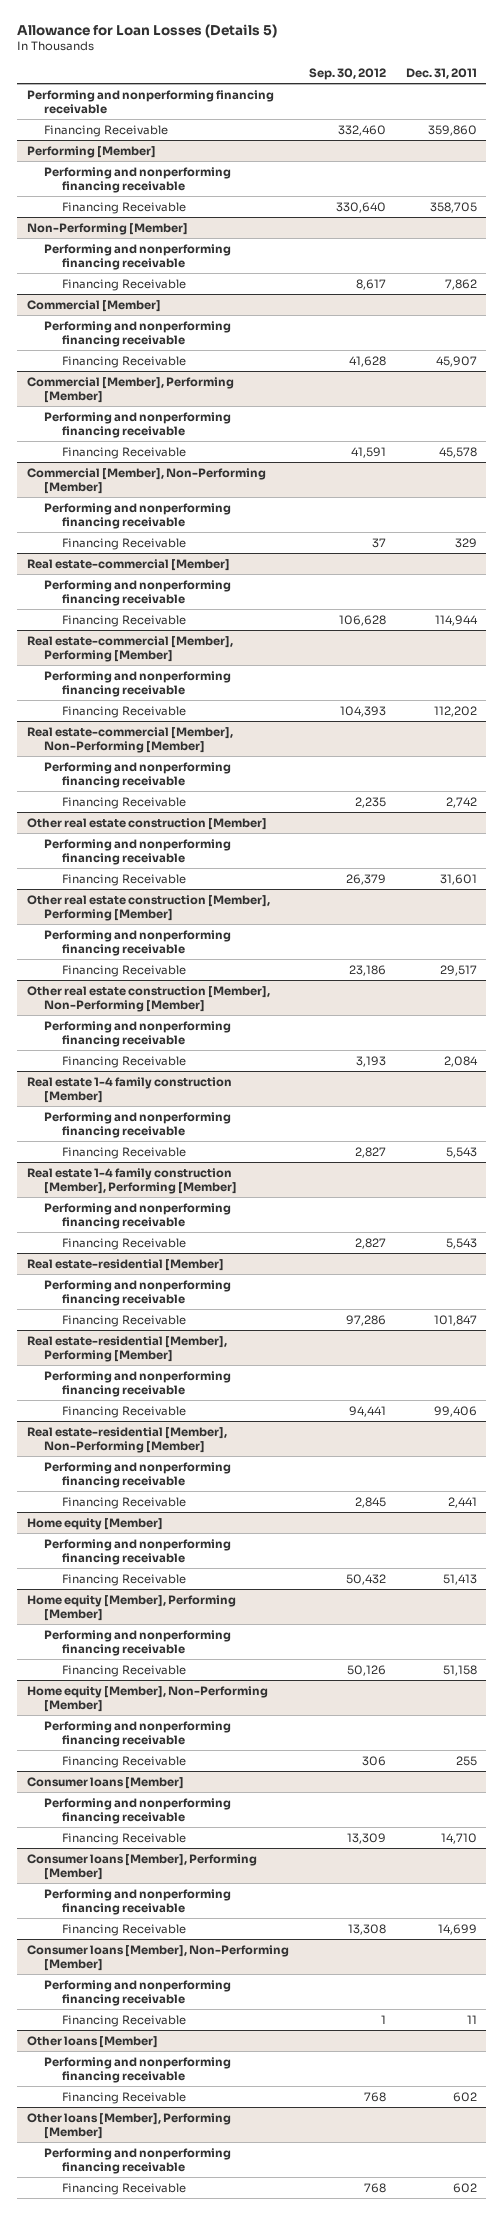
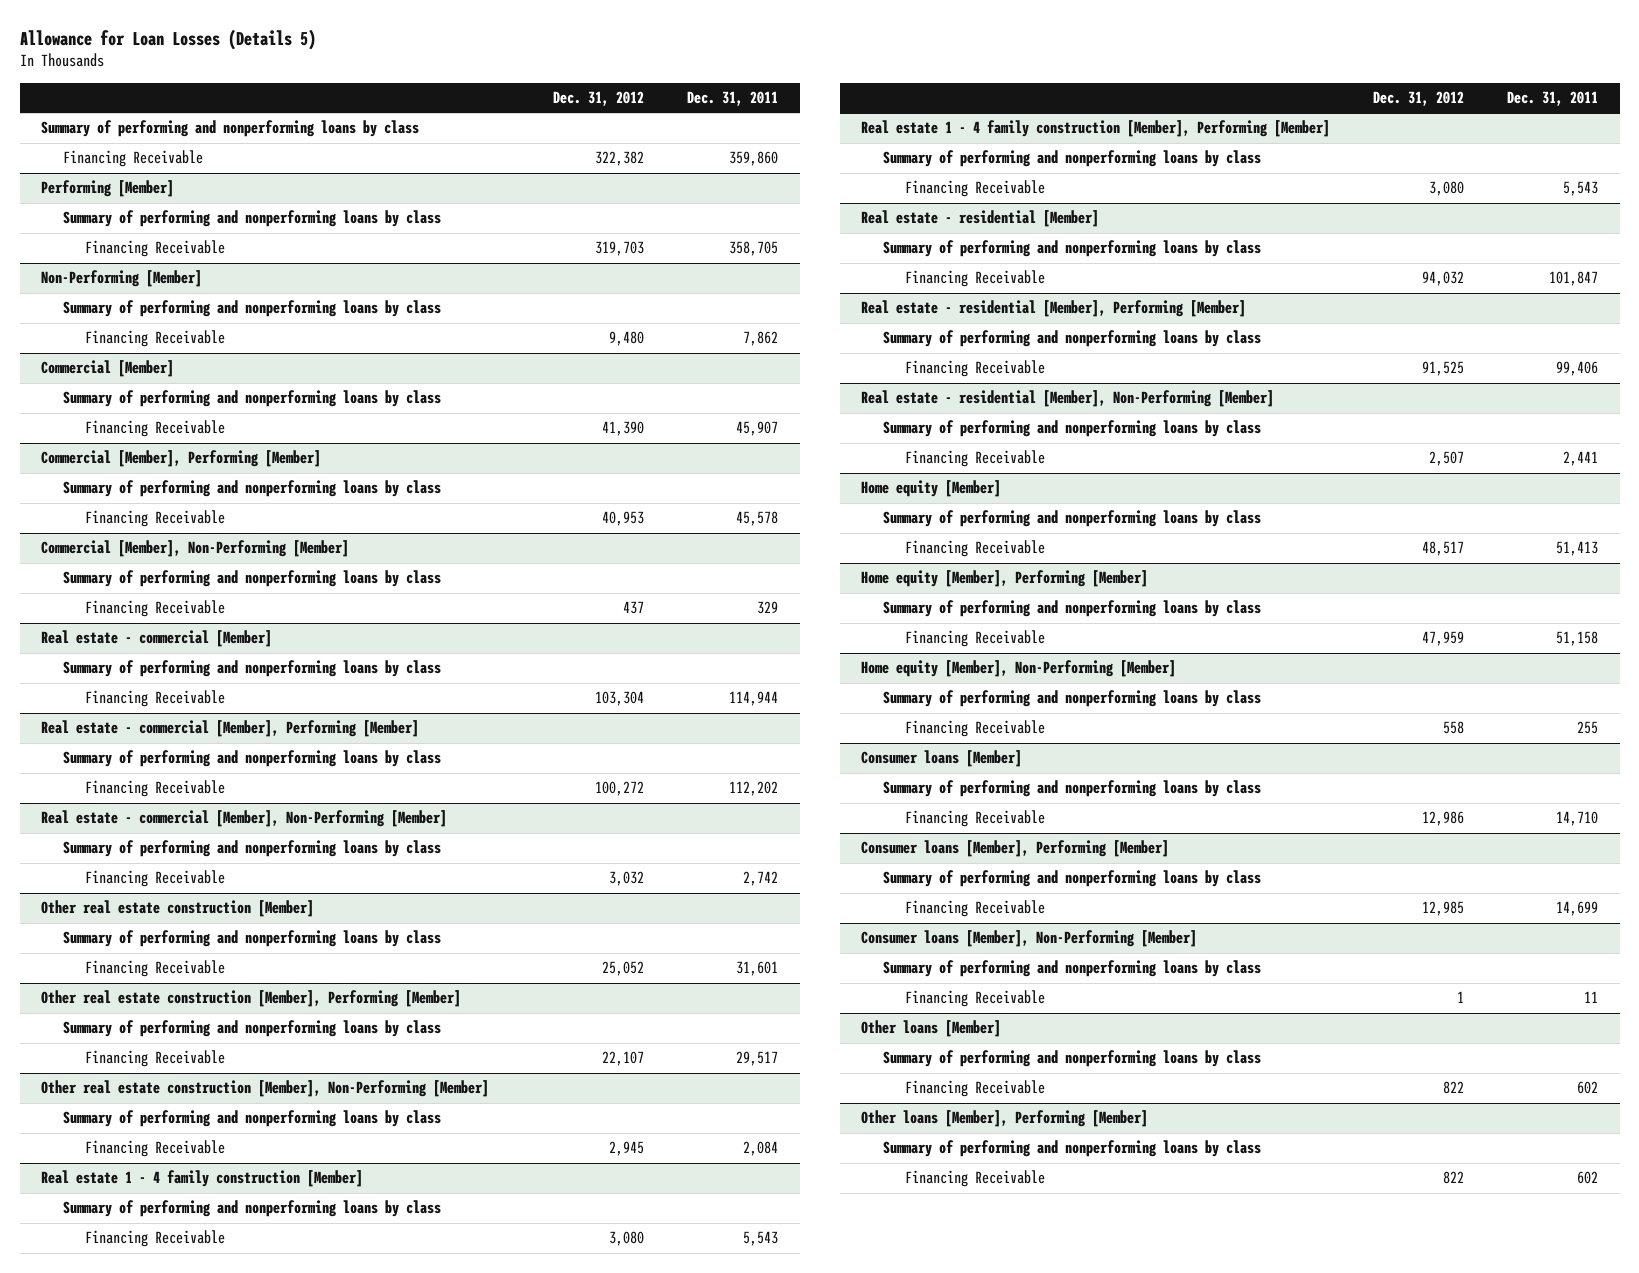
[308,67,386,80] Sep. 30, 2012 -> none
none -> [553,90,645,106] Dec. 31, 2012
[26,89,274,114] Performing and nonperforming financing receivable -> [41,120,420,138] Summary of performing and nonperforming loans by class
[44,166,232,193] Performing and nonperforming financing receivable -> [63,210,442,228] Summary of performing and nonperforming loans by class
[44,243,232,270] Performing and nonperforming financing receivable -> [63,300,442,318] Summary of performing and nonperforming loans by class
[44,320,232,347] Performing and nonperforming financing receivable -> [63,390,442,408] Summary of performing and nonperforming loans by class
[44,411,232,438] Performing and nonperforming financing receivable -> [63,480,442,498] Summary of performing and nonperforming loans by class
[44,502,232,529] Performing and nonperforming financing receivable -> [63,570,442,588] Summary of performing and nonperforming loans by class
[26,558,230,571] Real estate-commercial [Member] -> [41,630,273,648] Real estate - commercial [Member]
[44,579,232,606] Performing and nonperforming financing receivable -> [63,660,442,678] Summary of performing and nonperforming loans by class
[26,635,233,662] Real estate-commercial [Member], Performing [Member] -> [41,720,420,738] Real estate - commercial [Member], Performing [Member]
[44,670,232,697] Performing and nonperforming financing receivable -> [63,750,442,768] Summary of performing and nonperforming loans by class
[26,726,233,753] Real estate-commercial [Member], Non-Performing [Member] -> [41,810,448,828] Real estate - commercial [Member], Non-Performing [Member]
[44,761,232,788] Performing and nonperforming financing receivable -> [63,840,442,858] Summary of performing and nonperforming loans by class
[44,838,232,865] Performing and nonperforming financing receivable -> [63,930,442,948] Summary of performing and nonperforming loans by class
[44,929,232,956] Performing and nonperforming financing receivable -> [63,1020,442,1038] Summary of performing and nonperforming loans by class
[44,1020,232,1047] Performing and nonperforming financing receivable -> [63,1110,442,1128] Summary of performing and nonperforming loans by class
[26,1076,232,1103] Real estate 1-4 family construction [Member] -> [41,1170,364,1188] Real estate 1 - 4 family construction [Member]
[44,1111,232,1138] Performing and nonperforming financing receivable -> [63,1200,442,1218] Summary of performing and nonperforming loans by class
[26,1167,238,1194] Real estate 1-4 family construction [Member], Performing [Member] -> [861,120,1331,138] Real estate 1 - 4 family construction [Member], Performing [Member]
[44,1202,232,1229] Performing and nonperforming financing receivable -> [883,150,1262,168] Summary of performing and nonperforming loans by class
[26,1258,224,1271] Real estate-residential [Member] -> [861,210,1100,228] Real estate - residential [Member]
[44,1279,232,1306] Performing and nonperforming financing receivable -> [883,240,1262,258] Summary of performing and nonperforming loans by class
[26,1335,227,1362] Real estate-residential [Member], Performing [Member] -> [861,300,1247,318] Real estate - residential [Member], Performing [Member]
[44,1370,232,1397] Performing and nonperforming financing receivable -> [883,330,1262,348] Summary of performing and nonperforming loans by class
[26,1426,227,1453] Real estate-residential [Member], Non-Performing [Member] -> [861,390,1275,408] Real estate - residential [Member], Non-Performing [Member]
[44,1461,232,1488] Performing and nonperforming financing receivable -> [883,420,1262,438] Summary of performing and nonperforming loans by class
[44,1538,232,1565] Performing and nonperforming financing receivable -> [883,510,1262,528] Summary of performing and nonperforming loans by class
[44,1629,232,1656] Performing and nonperforming financing receivable -> [883,600,1262,618] Summary of performing and nonperforming loans by class
[44,1720,232,1747] Performing and nonperforming financing receivable -> [883,690,1262,708] Summary of performing and nonperforming loans by class
[44,1797,232,1824] Performing and nonperforming financing receivable -> [883,780,1262,798] Summary of performing and nonperforming loans by class
[44,1888,232,1915] Performing and nonperforming financing receivable -> [883,870,1262,888] Summary of performing and nonperforming loans by class
[44,1979,232,2006] Performing and nonperforming financing receivable -> [883,960,1262,978] Summary of performing and nonperforming loans by class
[44,2056,232,2083] Performing and nonperforming financing receivable -> [883,1050,1262,1068] Summary of performing and nonperforming loans by class
[44,2147,232,2174] Performing and nonperforming financing receivable -> [883,1140,1262,1158] Summary of performing and nonperforming loans by class

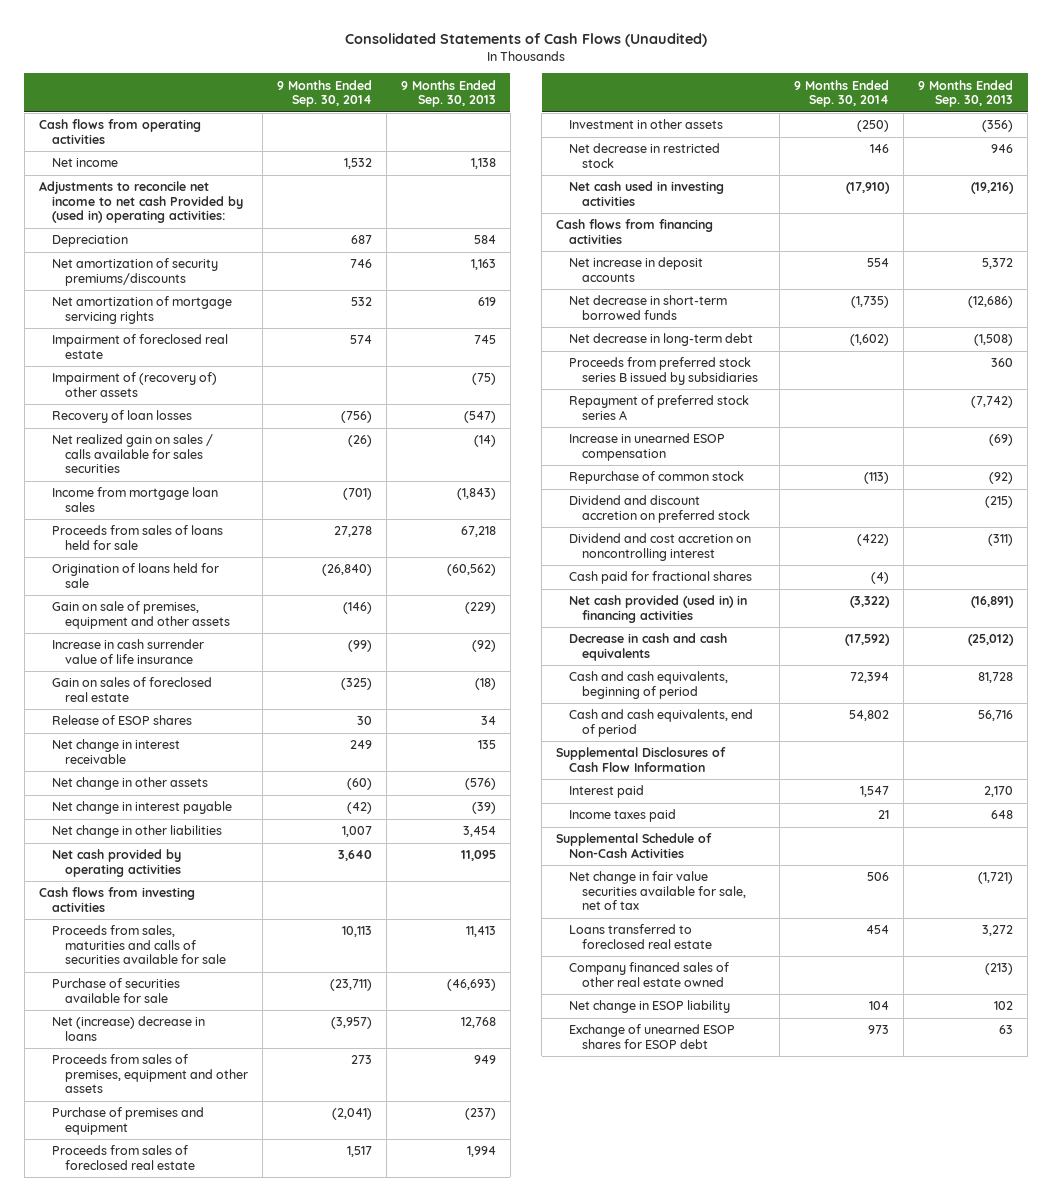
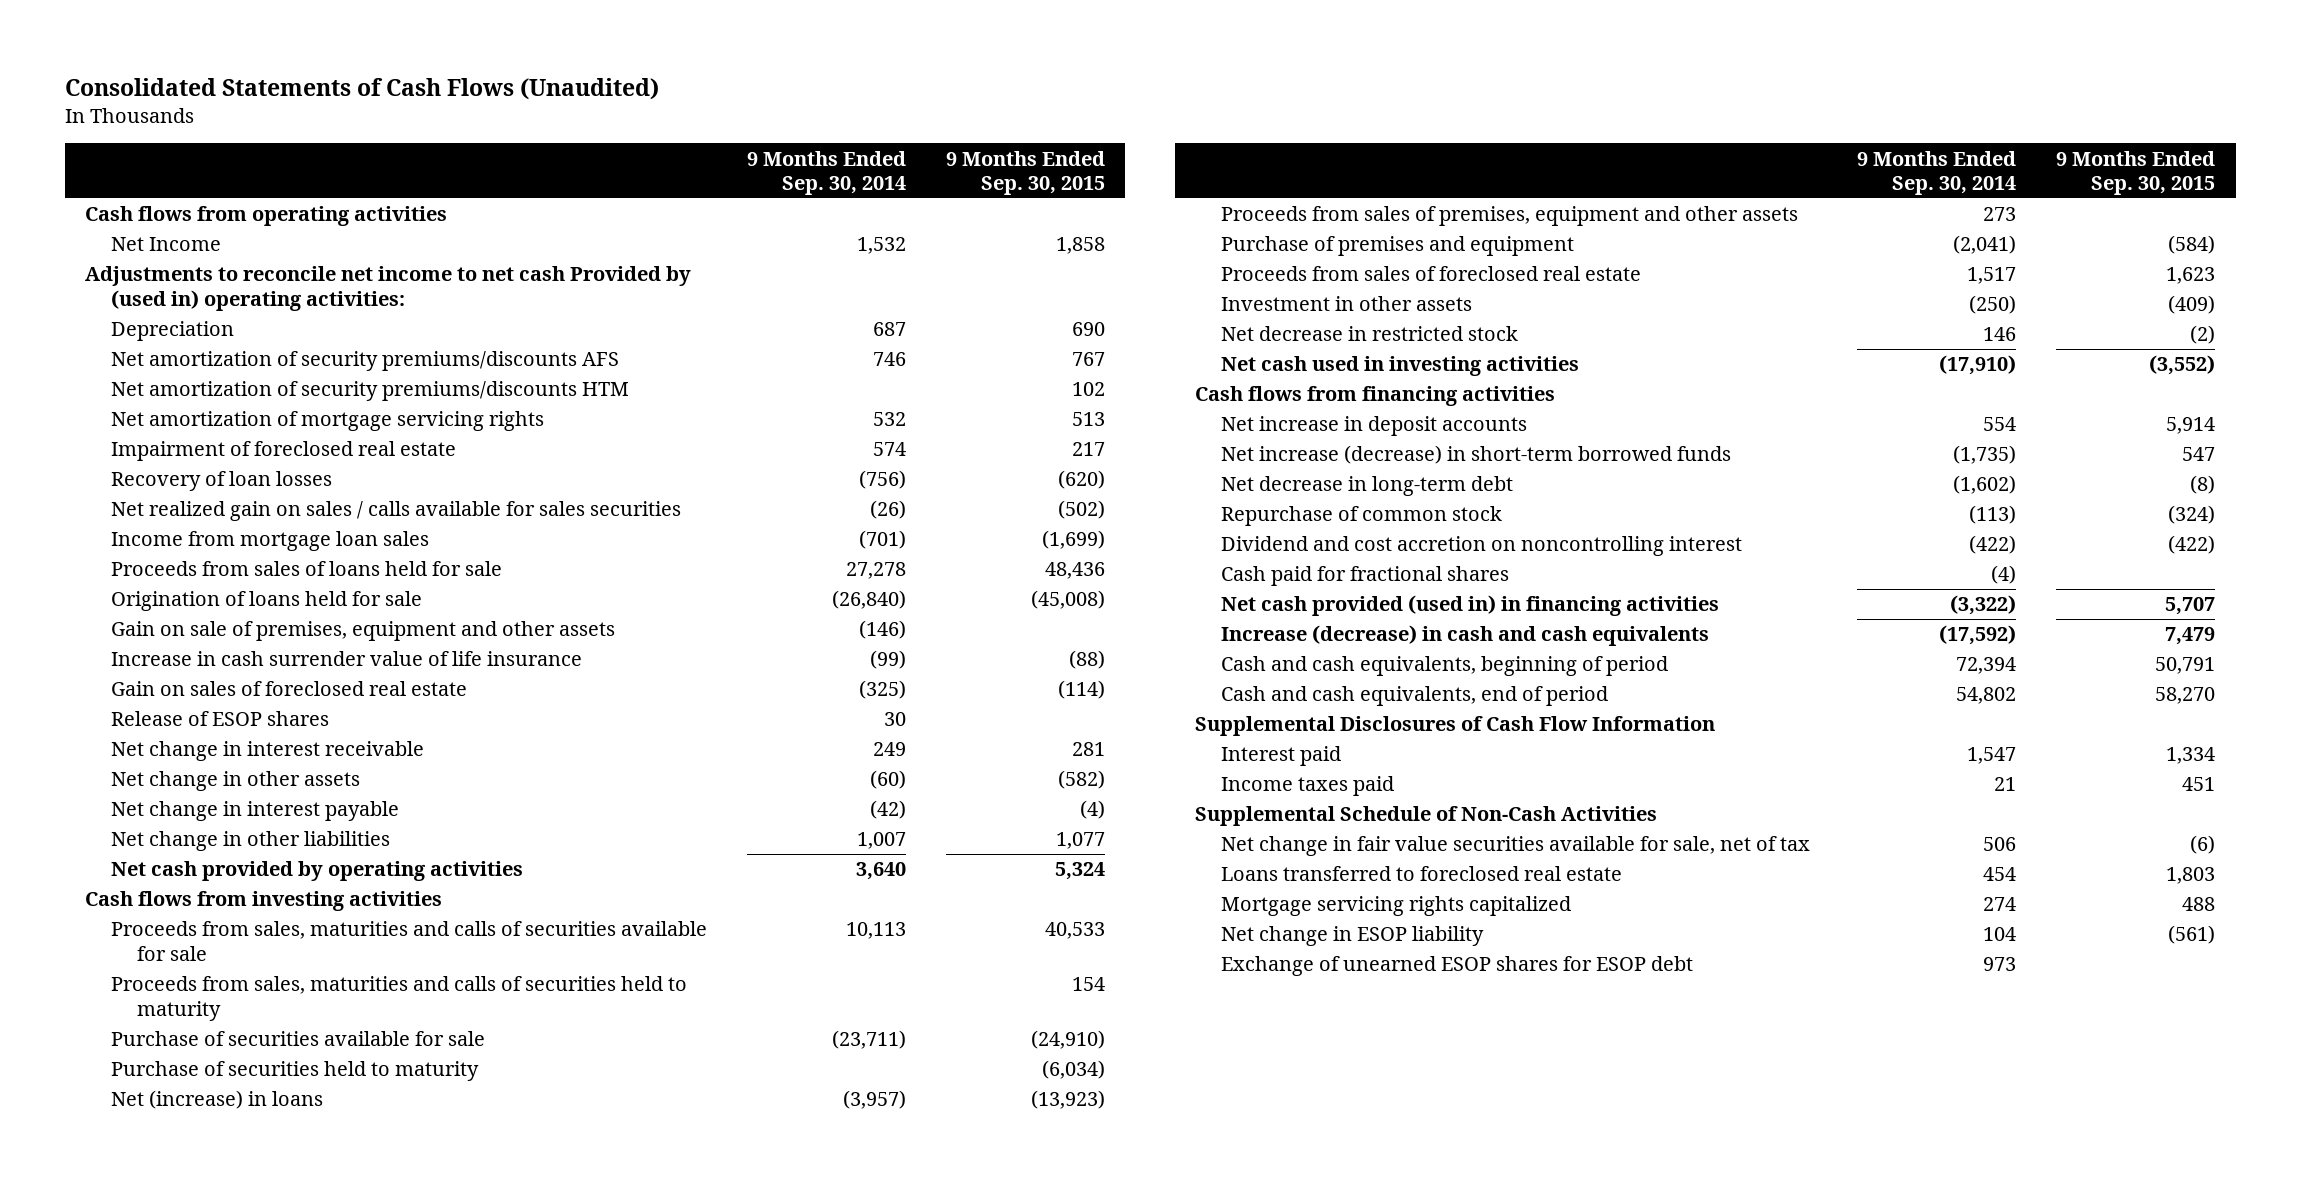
[400,79,496,108] 9 Months Ended Sep. 30, 2013 -> none
none -> [946,150,1106,196] 9 Months Ended Sep. 30, 2015
[51,158,118,168] Net income -> [110,237,221,252] Net Income
[51,258,218,286] Net amortization of security premiums/discounts -> [110,351,619,372] Net amortization of security premiums/discounts AFS
none -> [110,381,629,402] Net amortization of security premiums/discounts HTM
[51,372,217,397] Impairment of (recovery of) other assets -> none
none -> [110,976,687,1021] Proceeds from sales, maturities and calls of securities held to maturity
none -> [110,1061,479,1082] Purchase of securities held to maturity
[51,1016,205,1041] Net (increase) decrease in loans -> [110,1090,323,1110] Net (increase) in loans
[569,295,728,320] Net decrease in short-term borrowed funds -> [1221,445,1732,465] Net increase (decrease) in short-term borrowed funds
[569,357,759,385] Proceeds from preferred stock series B issued by subsidiaries -> none
[569,395,750,420] Repayment of preferred stock series A -> none
[569,433,726,461] Increase in unearned ESOP compensation -> none
[569,495,751,523] Dividend and discount accretion on preferred stock -> none
[569,633,728,661] Decrease in cash and cash equivalents -> [1221,625,1710,647] Increase (decrease) in cash and cash equivalents
[569,962,730,987] Company financed sales of other real estate owned -> none
none -> [1221,896,1572,917] Mortgage servicing rights capitalized

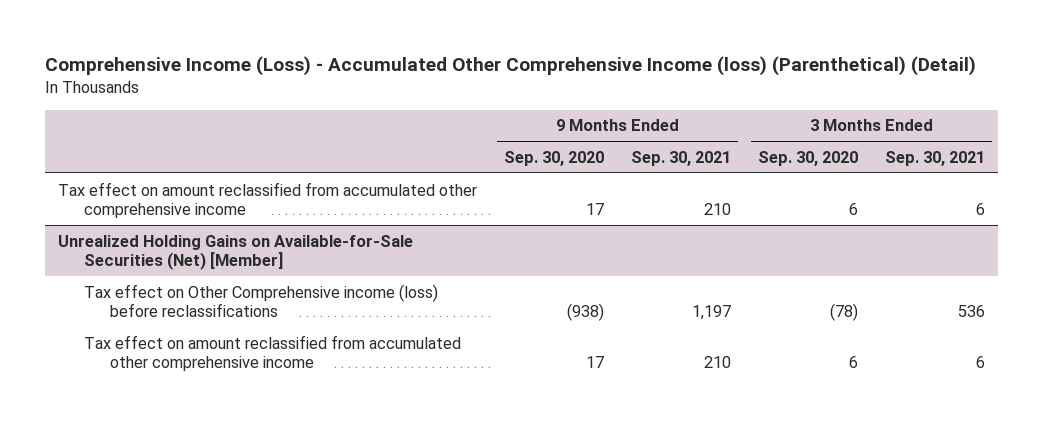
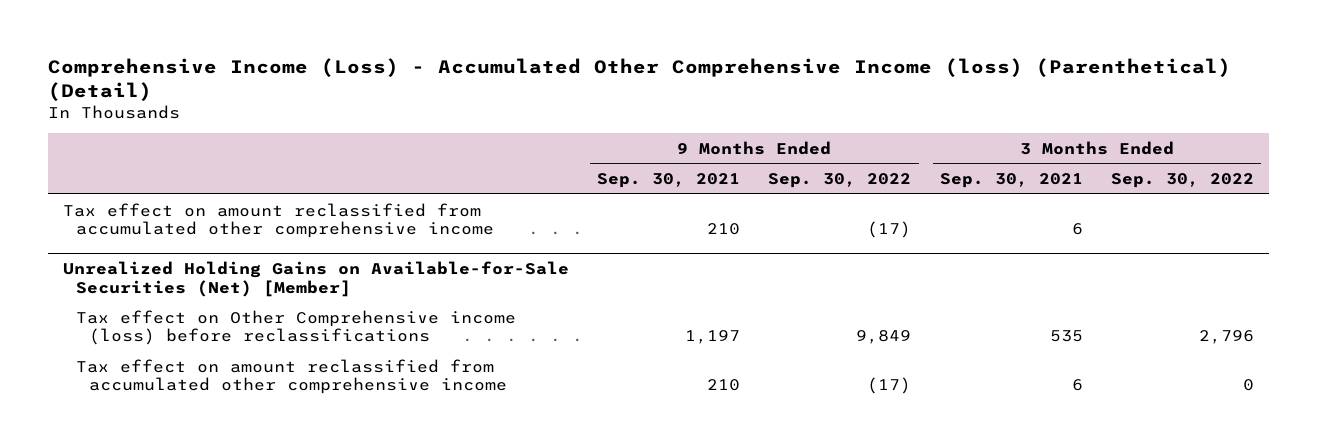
[504,150,605,166] Sep. 30, 2020 -> none
[758,150,859,166] Sep. 30, 2020 -> none
none -> [768,173,912,189] Sep. 30, 2022
none -> [1111,173,1255,189] Sep. 30, 2022
[958,305,986,318] 536 -> [1049,330,1083,343] 535

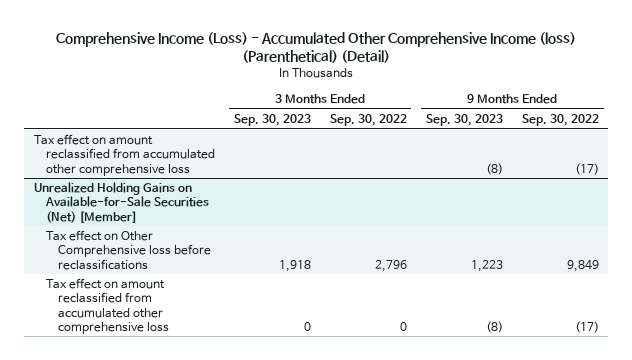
[596,173,740,189] Sep. 30, 2021 -> none
[939,173,1083,189] Sep. 30, 2021 -> none
none -> [233,113,311,126] Sep. 30, 2023
none -> [425,113,503,126] Sep. 30, 2023
[62,202,494,239] Tax effect on amount reclassified from accumulated other comprehensive income -> [33,134,215,176] Tax effect on amount reclassified from accumulated other comprehensive loss
[75,309,516,346] Tax effect on Other Comprehensive income (loss) before reclassifications -> [45,230,211,270] Tax effect on Other Comprehensive loss before reclassifications
[75,358,507,395] Tax effect on amount reclassified from accumulated other comprehensive income -> [45,278,169,334] Tax effect on amount reclassified from accumulated other comprehensive loss

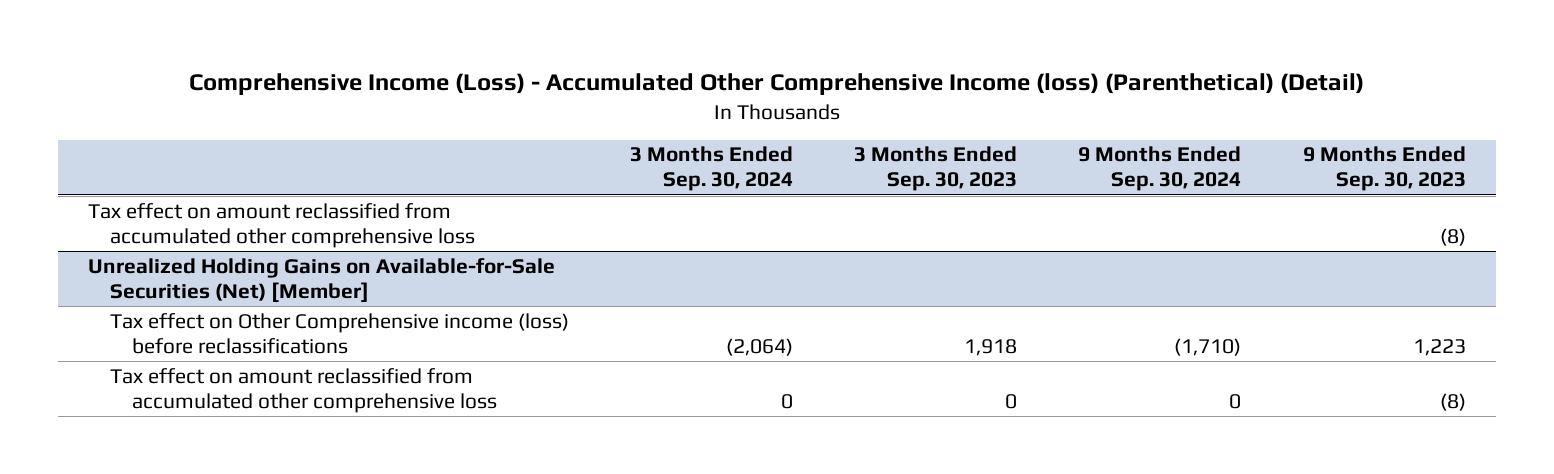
[329,113,407,126] Sep. 30, 2022 -> none
[521,113,599,126] Sep. 30, 2022 -> none
none -> [630,146,794,192] 3 Months Ended Sep. 30, 2024
none -> [1078,146,1242,192] 9 Months Ended Sep. 30, 2024
[45,230,211,270] Tax effect on Other Comprehensive loss before reclassifications -> [109,312,569,354] Tax effect on Other Comprehensive income (loss) before reclassifications

